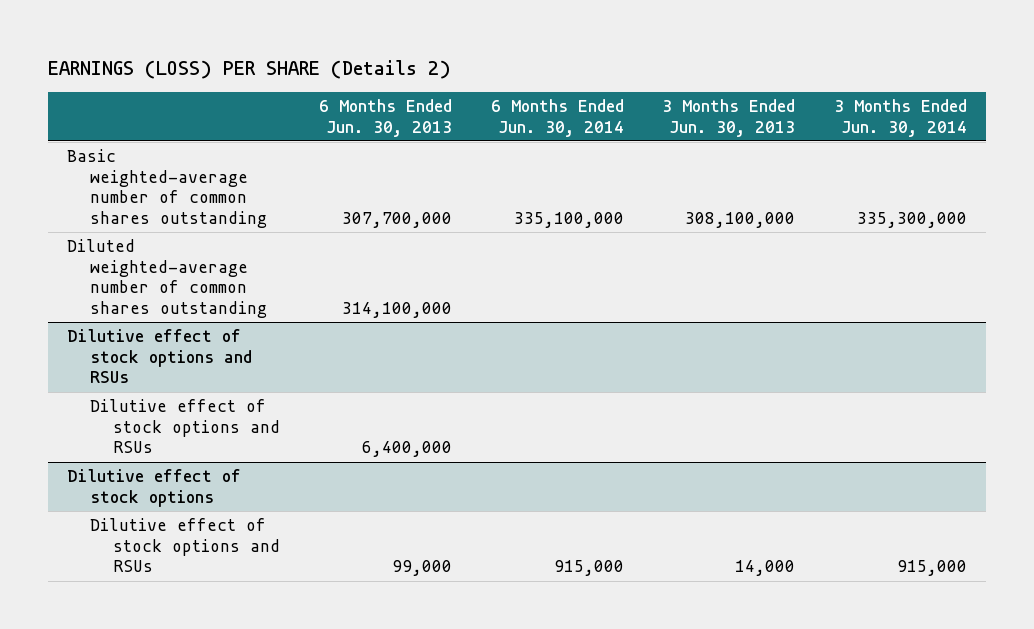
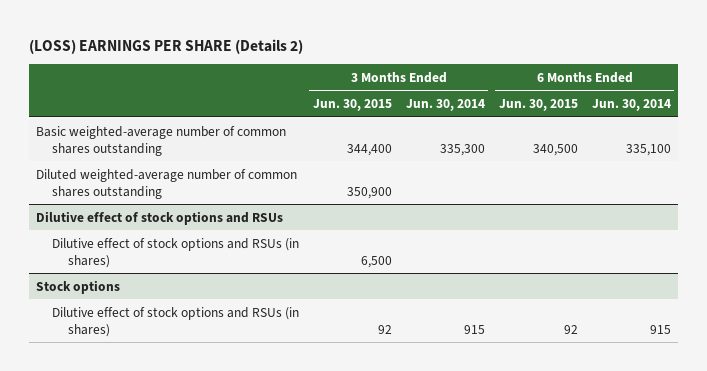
[47,59,451,79] EARNINGS (LOSS) PER SHARE (Details 2) -> [29,38,304,54] (LOSS) EARNINGS PER SHARE (Details 2)
[319,99,453,137] 6 Months Ended Jun. 30, 2013 -> none
[662,99,796,137] 3 Months Ended Jun. 30, 2013 -> none
none -> [312,99,392,112] Jun. 30, 2015
none -> [498,99,578,112] Jun. 30, 2015
[513,211,624,228] 335,100,000 -> [625,143,671,156] 335,100
[856,211,967,228] 335,300,000 -> [439,143,485,156] 335,300
[90,399,281,454] Dilutive effect of stock options and RSUs -> [51,237,299,268] Dilutive effect of stock options and RSUs (in shares)
[66,469,241,507] Dilutive effect of stock options -> [36,279,121,294] Stock options
[90,518,281,573] Dilutive effect of stock options and RSUs -> [51,306,299,337] Dilutive effect of stock options and RSUs (in shares)
[553,560,624,577] 915,000 -> [649,324,671,334] 915
[896,560,967,577] 915,000 -> [463,324,485,334] 915

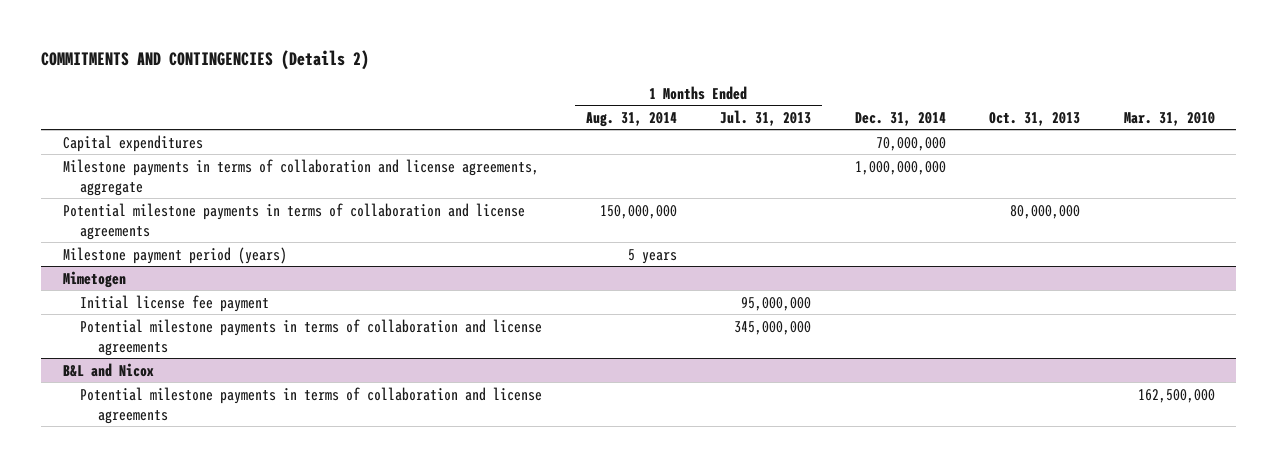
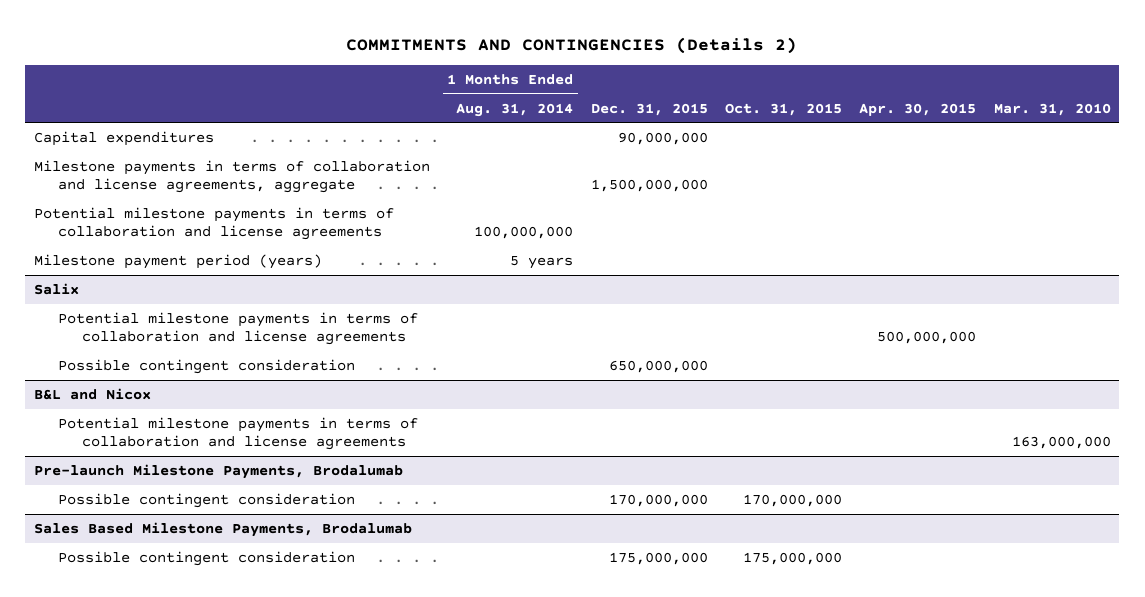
[720,109,812,126] Jul. 31, 2013 -> none
[854,111,946,126] Dec. 31, 2014 -> none
[989,111,1081,126] Oct. 31, 2013 -> none
none -> [590,102,708,116] Dec. 31, 2015
none -> [725,102,843,116] Oct. 31, 2015
none -> [859,102,977,116] Apr. 30, 2015
[599,204,677,219] 150,000,000 -> [474,226,574,240] 100,000,000
[62,270,126,288] Mimetogen -> none
[80,294,270,312] Initial license fee payment -> none
[80,318,543,356] Potential milestone payments in terms of collaboration and license agreements -> none
none -> [34,282,80,295] Salix
none -> [57,311,418,346] Potential milestone payments in terms of collaboration and license agreements
none -> [57,358,355,374] Possible contingent consideration
[1137,388,1215,403] 162,500,000 -> [1011,436,1111,450] 163,000,000
none -> [34,463,404,479] Pre-launch Milestone Payments, Brodalumab
none -> [57,492,355,508] Possible contingent consideration
none -> [34,521,413,537] Sales Based Milestone Payments, Brodalumab
none -> [57,550,355,566] Possible contingent consideration

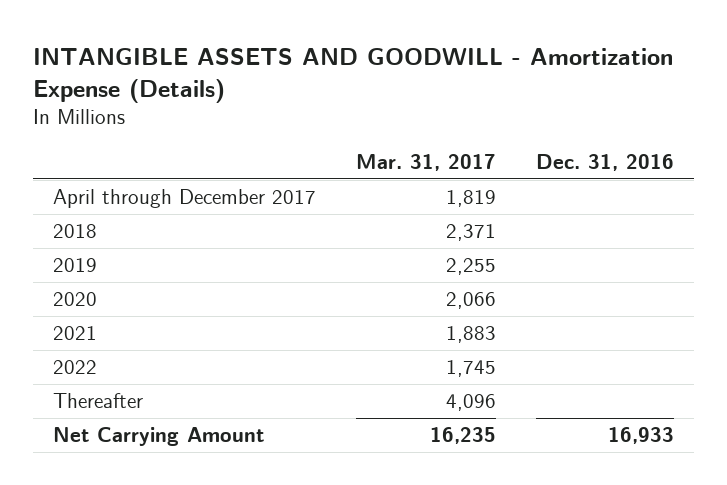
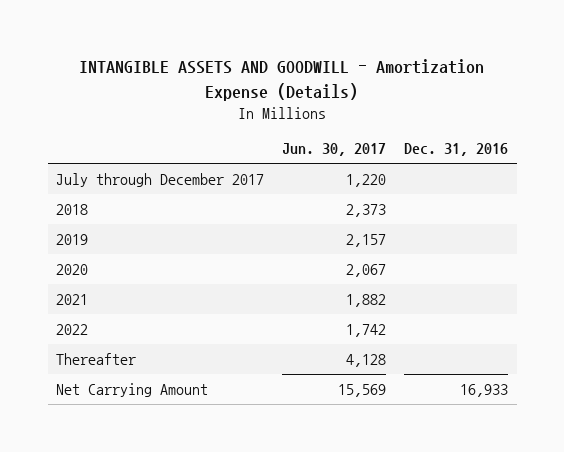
[355,154,496,172] Mar. 31, 2017 -> none
none -> [282,143,387,157] Jun. 30, 2017
[53,189,317,209] April through December 2017 -> [56,172,265,187] July through December 2017

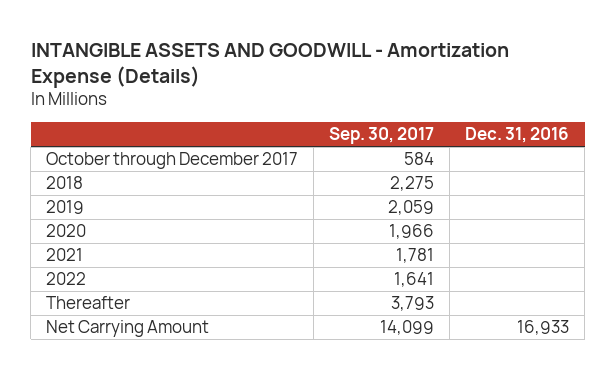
[282,143,387,157] Jun. 30, 2017 -> none
none -> [329,127,435,145] Sep. 30, 2017
[56,172,265,187] July through December 2017 -> [46,152,299,170] October through December 2017

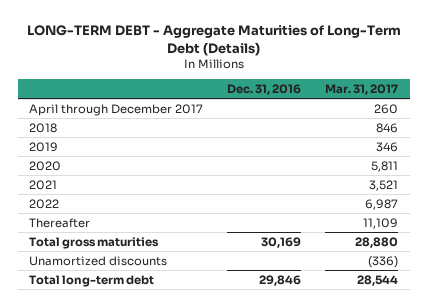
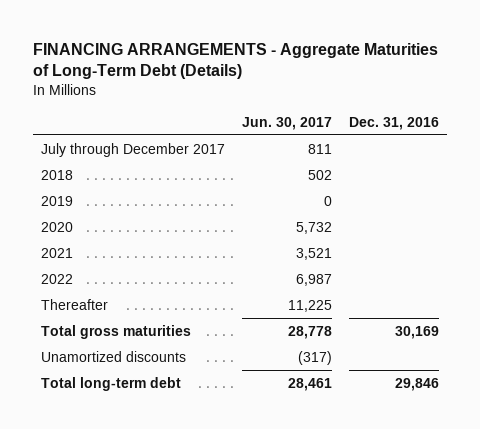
[26,25,401,56] LONG-TERM DEBT - Aggregate Maturities of Long-Term Debt (Details) -> [33,42,439,80] FINANCING ARRANGEMENTS - Aggregate Maturities of Long-Term Debt (Details)
[324,83,398,95] Mar. 31, 2017 -> none
none -> [242,116,333,130] Jun. 30, 2017
[29,103,204,116] April through December 2017 -> [41,142,226,157] July through December 2017

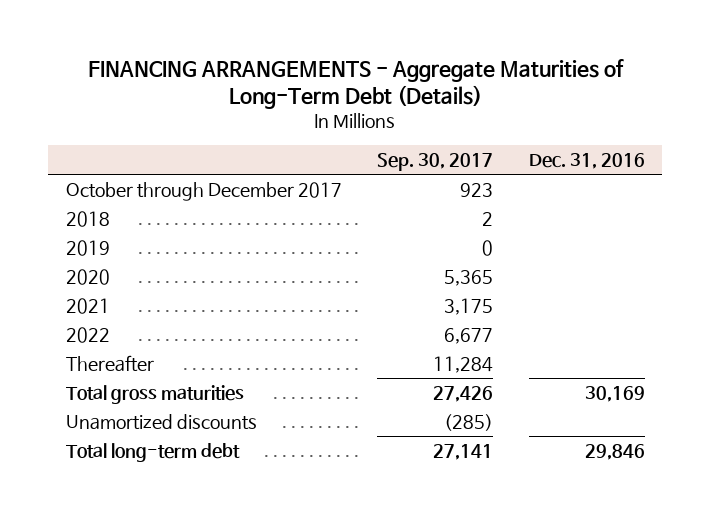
[242,116,333,130] Jun. 30, 2017 -> none
none -> [377,153,494,172] Sep. 30, 2017
[41,142,226,157] July through December 2017 -> [65,181,342,201] October through December 2017

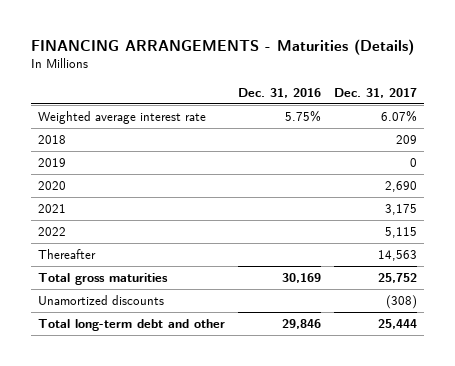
[88,58,625,110] FINANCING ARRANGEMENTS - Aggregate Maturities of Long-Term Debt (Details) -> [31,38,415,55] FINANCING ARRANGEMENTS - Maturities (Details)
[377,153,494,172] Sep. 30, 2017 -> none
none -> [334,87,418,98] Dec. 31, 2017
[65,181,342,201] October through December 2017 -> none
none -> [37,110,206,124] Weighted average interest rate
[65,442,240,462] Total long-term debt -> [37,318,225,331] Total long-term debt and other

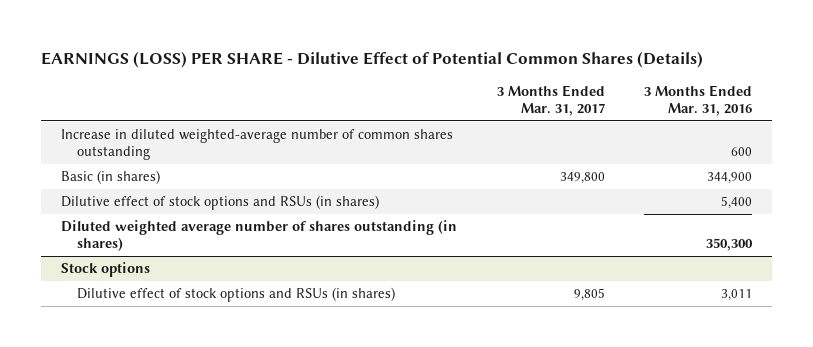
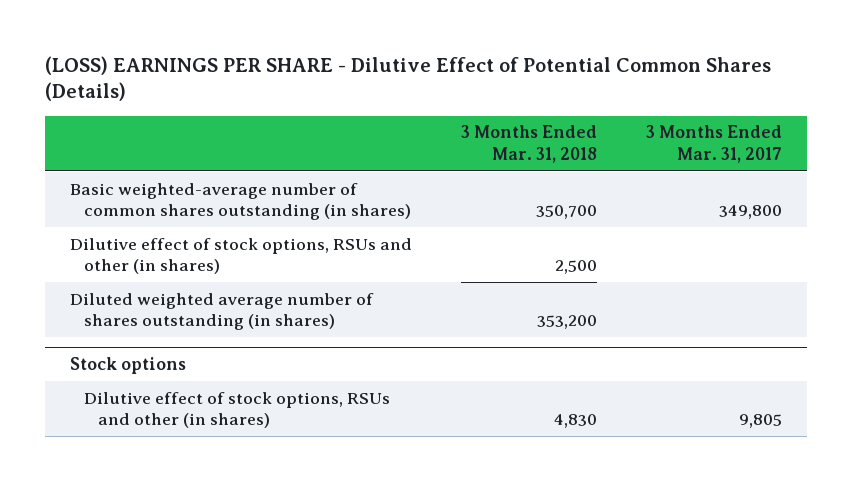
[41,51,704,69] EARNINGS (LOSS) PER SHARE - Dilutive Effect of Potential Common Shares (Details) -> [44,55,771,102] (LOSS) EARNINGS PER SHARE - Dilutive Effect of Potential Common Shares (Details)
[644,84,753,117] 3 Months Ended Mar. 31, 2016 -> none
none -> [460,125,597,163] 3 Months Ended Mar. 31, 2018
[61,129,454,161] Increase in diluted weighted-average number of common shares outstanding -> none
[61,170,161,185] Basic (in shares) -> [69,182,411,221] Basic weighted-average number of common shares outstanding (in shares)
[61,195,380,211] Dilutive effect of stock options and RSUs (in shares) -> [69,237,412,275] Dilutive effect of stock options, RSUs and other (in shares)
[77,287,396,303] Dilutive effect of stock options and RSUs (in shares) -> [83,391,390,429] Dilutive effect of stock options, RSUs and other (in shares)

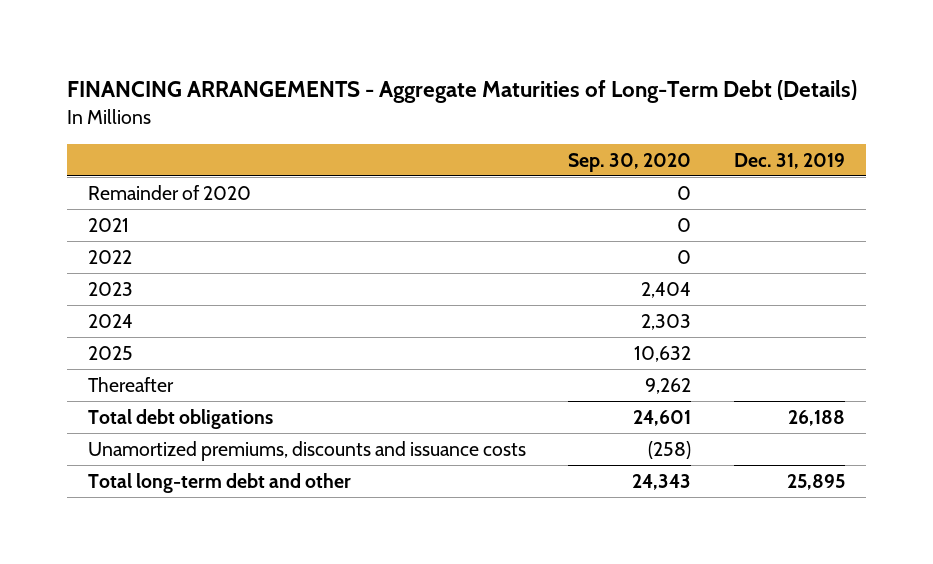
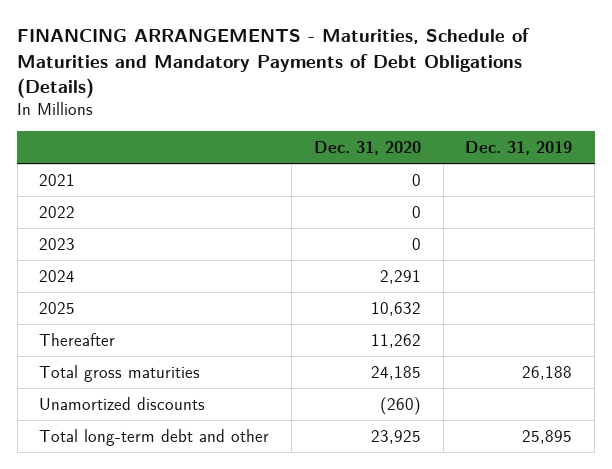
[66,80,857,104] FINANCING ARRANGEMENTS - Aggregate Maturities of Long-Term Debt (Details) -> [17,28,531,98] FINANCING ARRANGEMENTS - Maturities, Schedule of Maturities and Mandatory Payments of Debt Obligations (Details)
[568,152,692,172] Sep. 30, 2020 -> none
none -> [313,140,421,155] Dec. 31, 2020
[88,185,252,201] Remainder of 2020 -> none
[88,441,527,462] Unamortized premiums, discounts and issuance costs -> none
[88,409,274,430] Total debt obligations -> [39,364,201,382] Total gross maturities
none -> [39,396,206,410] Unamortized discounts

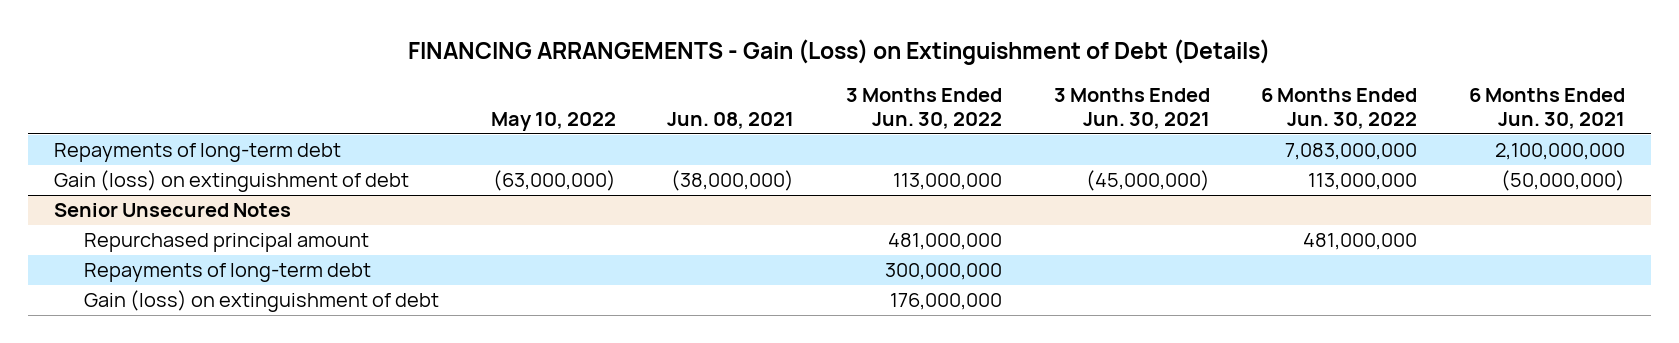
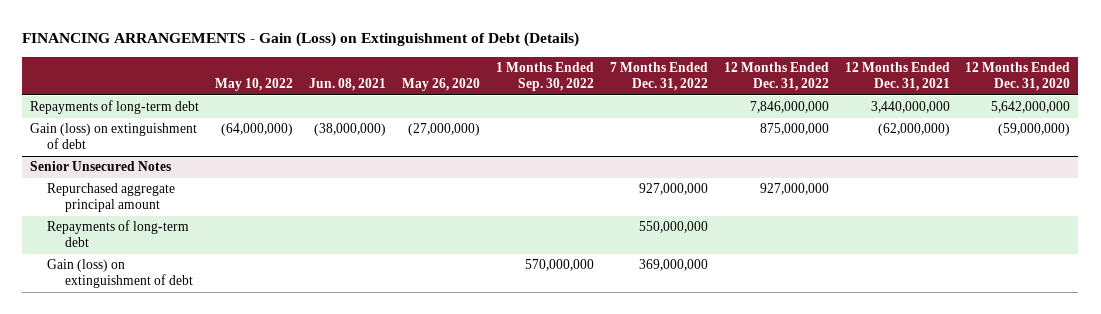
[845,87,1002,130] 3 Months Ended Jun. 30, 2022 -> none
[1053,87,1210,130] 3 Months Ended Jun. 30, 2021 -> none
[1261,87,1418,130] 6 Months Ended Jun. 30, 2022 -> none
[1468,87,1625,130] 6 Months Ended Jun. 30, 2021 -> none
none -> [401,78,480,92] May 26, 2020
none -> [495,62,594,92] 1 Months Ended Sep. 30, 2022
none -> [609,62,708,92] 7 Months Ended Dec. 31, 2022
none -> [723,62,829,92] 12 Months Ended Dec. 31, 2022
none -> [844,62,950,92] 12 Months Ended Dec. 31, 2021
none -> [965,62,1071,92] 12 Months Ended Dec. 31, 2020
[492,170,616,192] (63,000,000) -> [221,123,294,137] (64,000,000)
[84,233,370,253] Repurchased principal amount -> [47,183,176,213] Repurchased aggregate principal amount

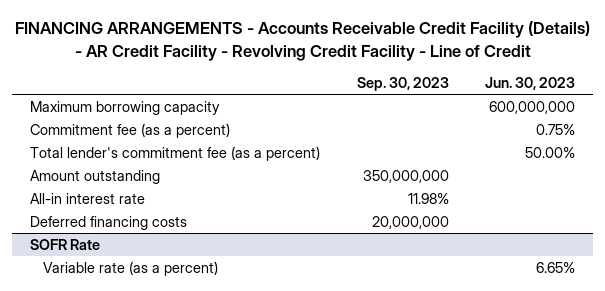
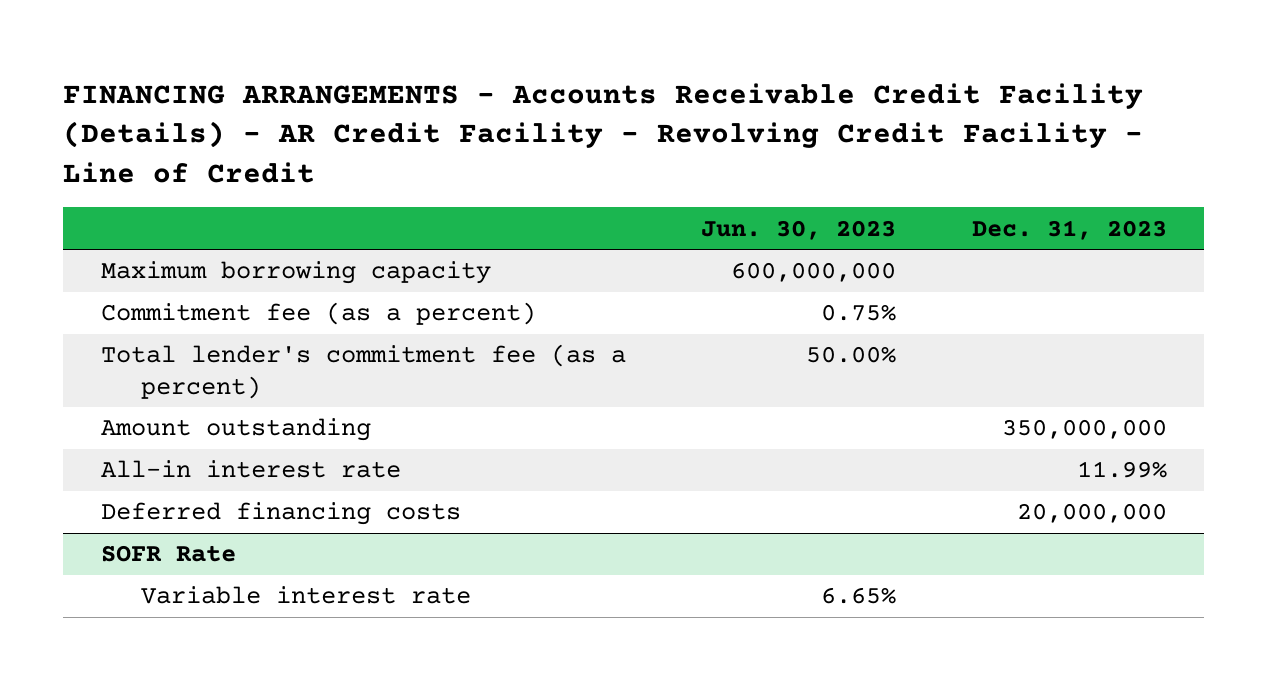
[356,76,449,91] Sep. 30, 2023 -> none
none -> [971,219,1167,240] Dec. 31, 2023
[43,260,219,276] Variable rate (as a percent) -> [141,586,472,605] Variable interest rate

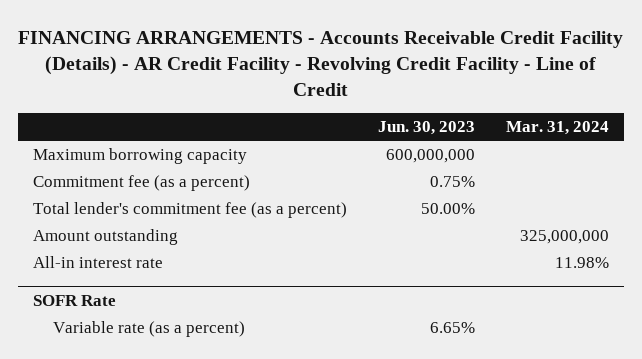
[971,219,1167,240] Dec. 31, 2023 -> none
none -> [505,120,609,135] Mar. 31, 2024
[100,502,461,526] Deferred financing costs -> none
[141,586,472,605] Variable interest rate -> [52,321,245,338] Variable rate (as a percent)

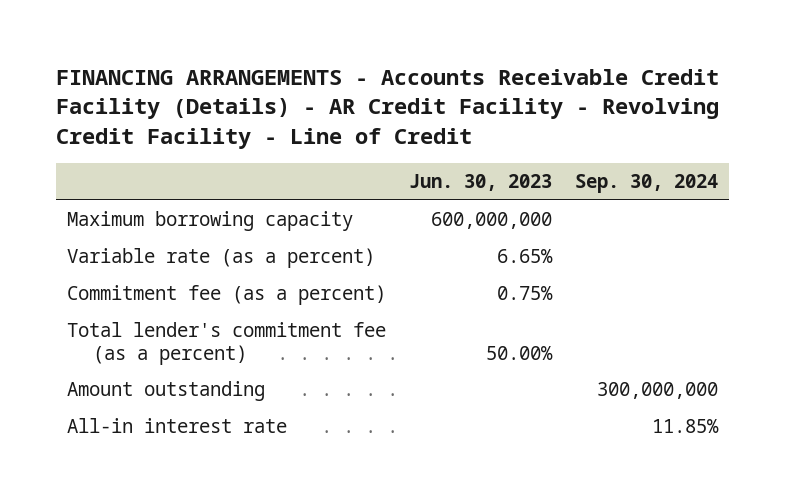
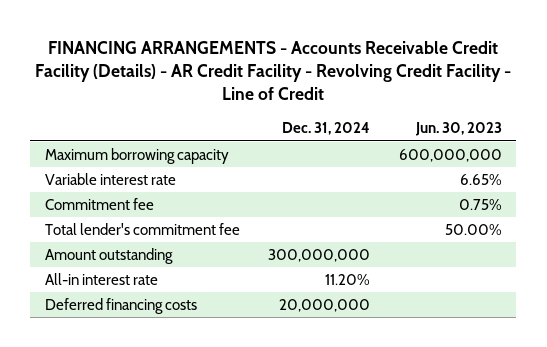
[574,174,718,194] Sep. 30, 2024 -> none
none -> [282,122,371,136] Dec. 31, 2024
[67,248,376,269] Variable rate (as a percent) -> [44,172,176,185] Variable interest rate
[67,285,387,306] Commitment fee (as a percent) -> [44,197,154,210] Commitment fee
[67,322,387,365] Total lender's commitment fee (as a percent) -> [44,222,240,235] Total lender's commitment fee
none -> [44,297,197,314] Deferred financing costs

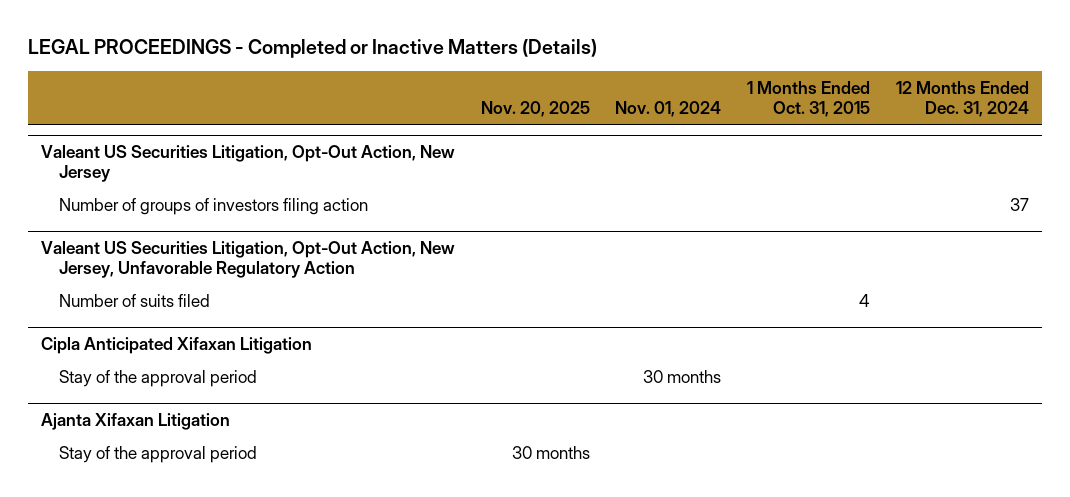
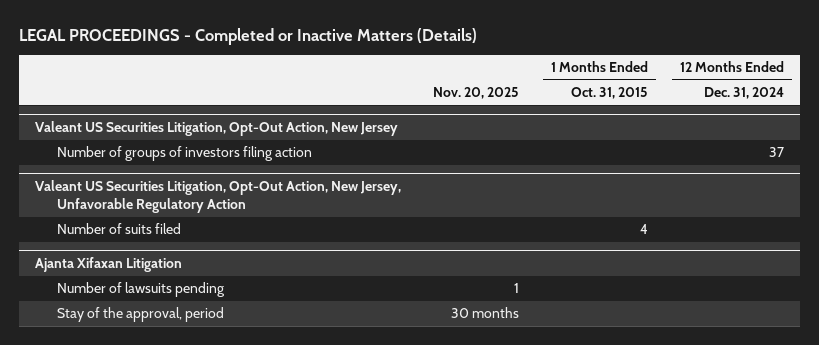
[615,100,722,117] Nov. 01, 2024 -> none
[40,336,312,354] Cipla Anticipated Xifaxan Litigation -> none
[59,369,258,387] Stay of the approval period -> none
none -> [56,282,225,298] Number of lawsuits pending
[59,445,258,463] Stay of the approval period -> [56,307,224,323] Stay of the approval, period

